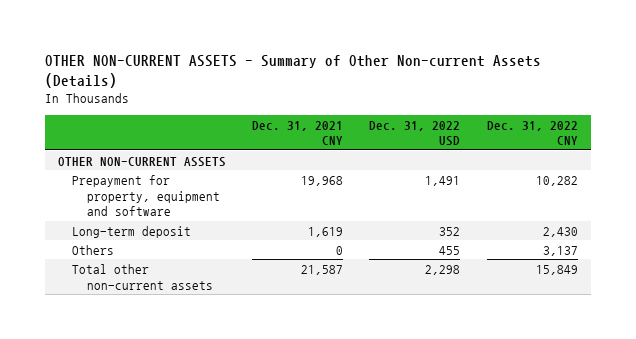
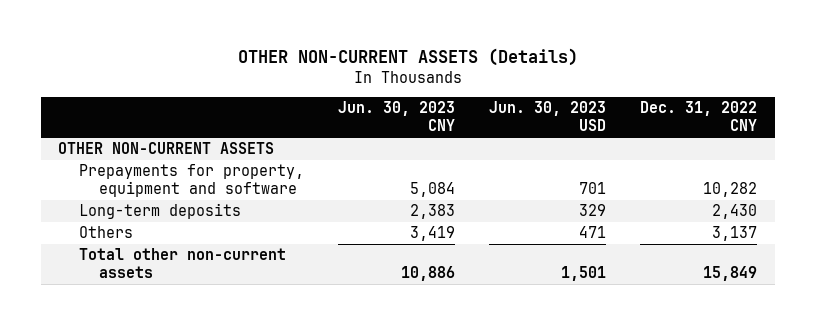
[44,54,541,88] OTHER NON-CURRENT ASSETS - Summary of Other Non-current Assets (Details) -> [237,48,578,67] OTHER NON-CURRENT ASSETS (Details)
[252,120,344,146] Dec. 31, 2021 CNY -> none
[369,120,461,147] Dec. 31, 2022 USD -> none
none -> [337,101,455,132] Jun. 30, 2023 CNY
none -> [489,101,607,132] Jun. 30, 2023 USD
[72,174,221,217] Prepayment for property, equipment and software -> [78,164,304,198] Prepayments for property, equipment and software
[72,225,192,238] Long-term deposit -> [78,203,241,220] Long-term deposits

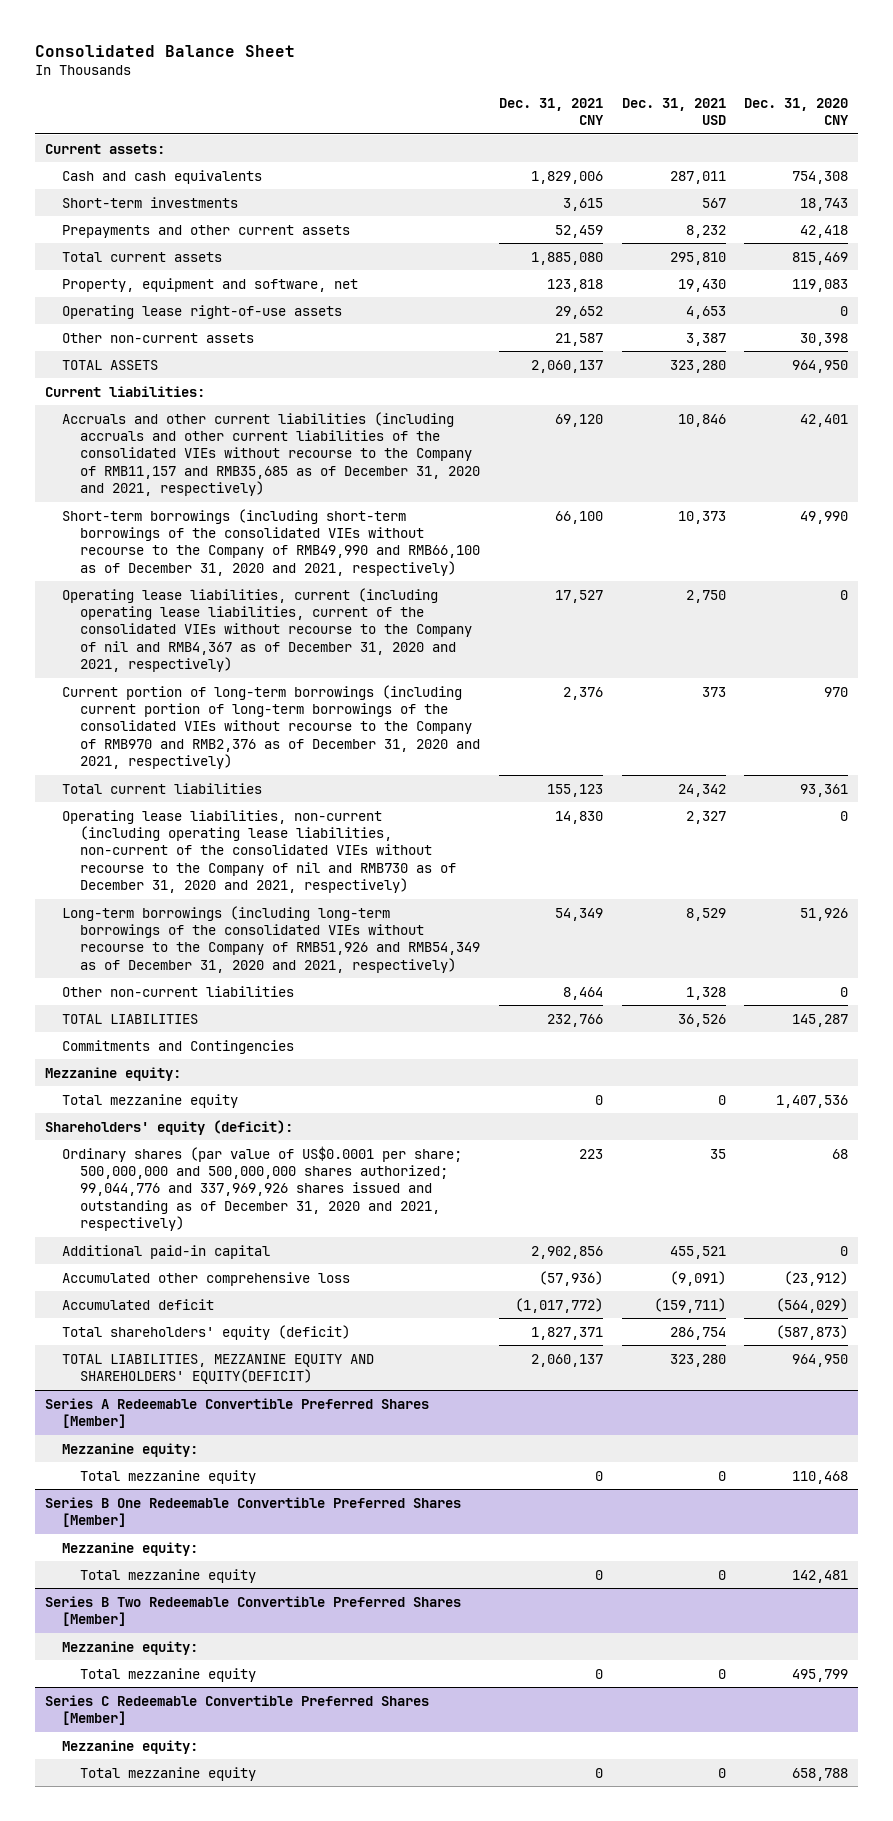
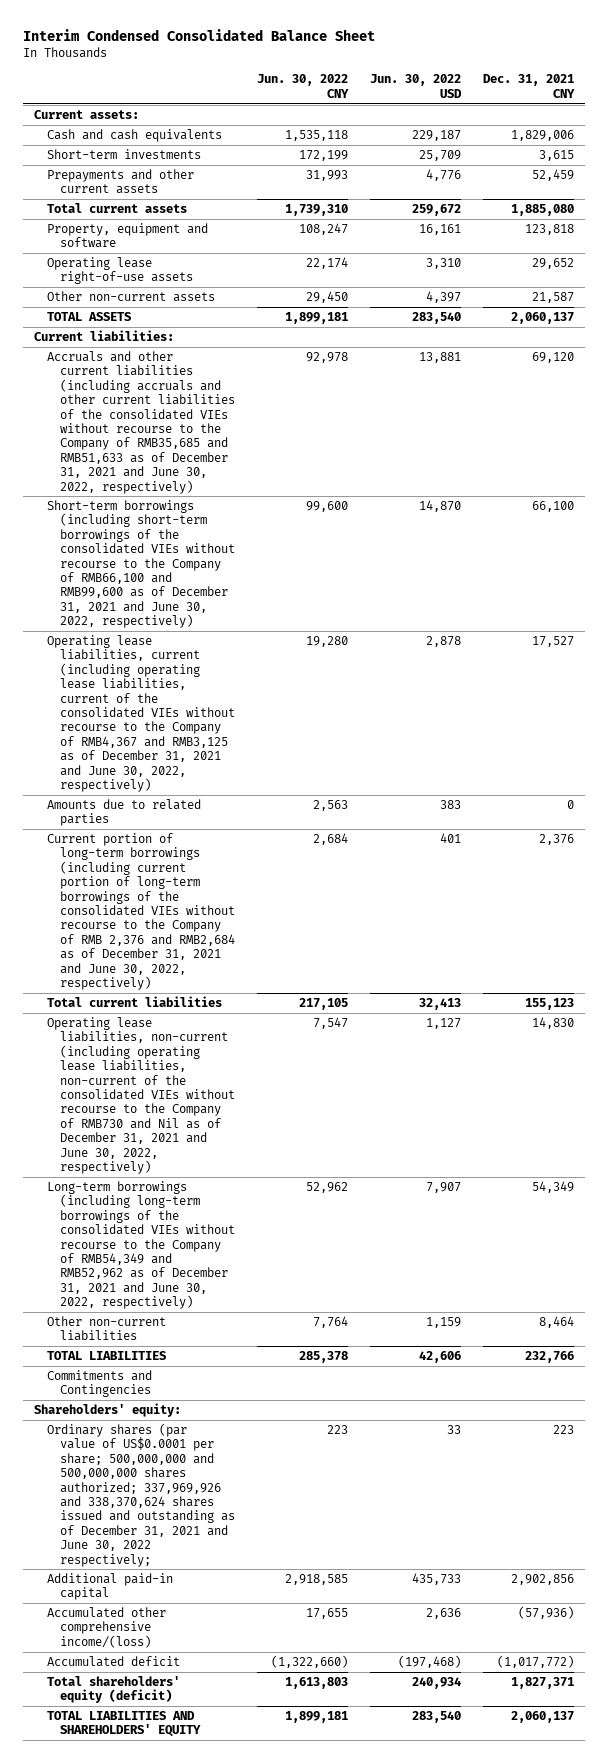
[35,44,296,57] Consolidated Balance Sheet -> [22,29,375,42] Interim Condensed Consolidated Balance Sheet
[621,97,726,126] Dec. 31, 2021 USD -> none
[744,97,850,126] Dec. 31, 2020 CNY -> none
none -> [257,74,350,98] Jun. 30, 2022 CNY
none -> [369,74,462,98] Jun. 30, 2022 USD
[62,277,359,292] Property, equipment and software, net -> [47,223,209,249] Property, equipment and software
[62,411,480,497] Accruals and other current liabilities (including accruals and other current liabilities of the consolidated VIEs without recourse to the Company of RMB11,157 and RMB35,685 as of December 31, 2020 and 2021, respectively) -> [47,351,236,494] Accruals and other current liabilities (including accruals and other current liabilities of the consolidated VIEs without recourse to the Company of RMB35,685 and RMB51,633 as of December 31, 2021 and June 30, 2022, respectively)
[62,508,480,576] Short-term borrowings (including short-term borrowings of the consolidated VIEs without recourse to the Company of RMB49,990 and RMB66,100 as of December 31, 2020 and 2021, respectively) -> [47,500,236,629] Short-term borrowings (including short-term borrowings of the consolidated VIEs without recourse to the Company of RMB66,100 and RMB99,600 as of December 31, 2021 and June 30, 2022, respectively)
[62,587,472,673] Operating lease liabilities, current (including operating lease liabilities, current of the consolidated VIEs without recourse to the Company of nil and RMB4,367 as of December 31, 2020 and 2021, respectively) -> [47,635,236,792] Operating lease liabilities, current (including operating lease liabilities, current of the consolidated VIEs without recourse to the Company of RMB4,367 and RMB3,125 as of December 31, 2021 and June 30, 2022, respectively)
none -> [47,799,202,827] Amounts due to related parties
[62,684,480,770] Current portion of long-term borrowings (including current portion of long-term borrowings of the consolidated VIEs without recourse to the Company of RMB970 and RMB2,376 as of December 31, 2020 and 2021, respectively) -> [47,833,236,990] Current portion of long-term borrowings (including current portion of long-term borrowings of the consolidated VIEs without recourse to the Company of RMB 2,376 and RMB2,684 as of December 31, 2021 and June 30, 2022, respectively)
[62,809,456,894] Operating lease liabilities, non-current (including operating lease liabilities, non-current of the consolidated VIEs without recourse to the Company of nil and RMB730 as of December 31, 2020 and 2021, respectively) -> [47,1017,236,1174] Operating lease liabilities, non-current (including operating lease liabilities, non-current of the consolidated VIEs without recourse to the Company of RMB730 and Nil as of December 31, 2021 and June 30, 2022, respectively)
[62,905,480,973] Long-term borrowings (including long-term borrowings of the consolidated VIEs without recourse to the Company of RMB51,926 and RMB54,349 as of December 31, 2020 and 2021, respectively) -> [47,1181,236,1310] Long-term borrowings (including long-term borrowings of the consolidated VIEs without recourse to the Company of RMB54,349 and RMB52,962 as of December 31, 2021 and June 30, 2022, respectively)
[44,1066,181,1081] Mezzanine equity: -> none
[62,1093,239,1108] Total mezzanine equity -> none
[44,1119,293,1135] Shareholders' equity (deficit): -> [33,1403,181,1418] Shareholders' equity:
[62,1145,463,1232] Ordinary shares (par value of US$0.0001 per share; 500,000,000 and 500,000,000 shares authorized; 99,044,776 and 337,969,926 shares issued and outstanding as of December 31, 2020 and 2021, respectively) -> [47,1423,236,1567] Ordinary shares (par value of US$0.0001 per share; 500,000,000 and 500,000,000 shares authorized; 337,969,926 and 338,370,624 shares issued and outstanding as of December 31, 2021 and June 30, 2022 respectively;
[62,1271,351,1286] Accumulated other comprehensive loss -> [47,1607,167,1648] Accumulated other comprehensive income/(loss)
[44,1397,429,1428] Series A Redeemable Convertible Preferred Shares [Member] -> none
[62,1442,199,1457] Mezzanine equity: -> none
[79,1469,256,1484] Total mezzanine equity -> none
[44,1496,461,1527] Series B One Redeemable Convertible Preferred Shares [Member] -> none
[62,1541,199,1556] Mezzanine equity: -> none
[79,1568,256,1583] Total mezzanine equity -> none
[44,1595,461,1626] Series B Two Redeemable Convertible Preferred Shares [Member] -> none
[62,1640,199,1655] Mezzanine equity: -> none
[79,1667,256,1682] Total mezzanine equity -> none
[44,1694,429,1725] Series C Redeemable Convertible Preferred Shares [Member] -> none
[62,1739,199,1754] Mezzanine equity: -> none
[79,1766,256,1781] Total mezzanine equity -> none
[62,1353,375,1384] TOTAL LIABILITIES, MEZZANINE EQUITY AND SHAREHOLDERS' EQUITY(DEFICIT) -> [47,1711,202,1738] TOTAL LIABILITIES AND SHAREHOLDERS' EQUITY

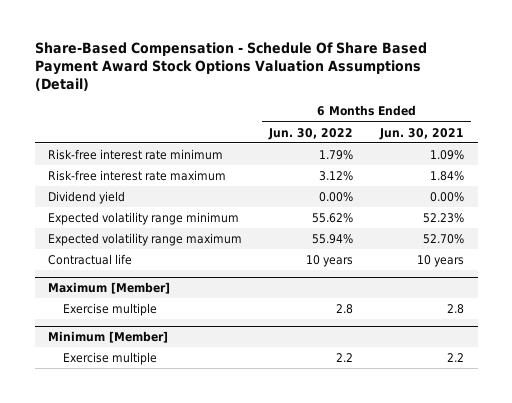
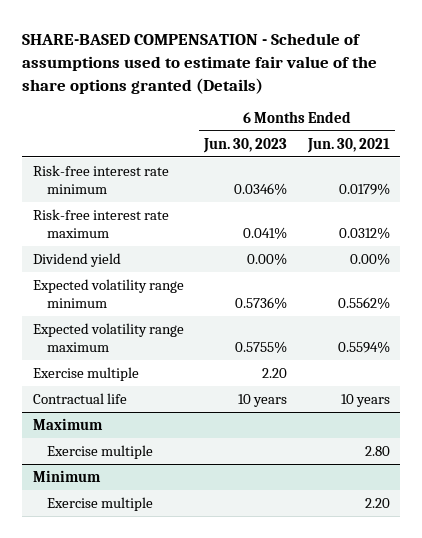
[34,41,427,91] Share-Based Compensation - Schedule Of Share Based Payment Award Stock Options Valuation Assumptions (Detail) -> [22,33,378,94] SHARE-BASED COMPENSATION - Schedule of assumptions used to estimate fair value of the share options granted (Details)
[268,127,354,140] Jun. 30, 2022 -> none
none -> [203,137,288,153] Jun. 30, 2023
[430,149,465,160] 1.09% -> [338,182,390,195] 0.0179%
[430,170,465,181] 1.84% -> [338,226,390,239] 0.0312%
[423,212,465,223] 52.23% -> [337,296,390,309] 0.5562%
[423,233,465,244] 52.70% -> [337,340,390,353] 0.5594%
none -> [32,366,139,381] Exercise multiple
[48,282,171,295] Maximum [Member] -> [32,417,103,430] Maximum
[447,303,465,314] 2.8 -> [364,445,390,456] 2.80
[48,331,169,344] Minimum [Member] -> [32,469,101,482] Minimum
[447,352,465,362] 2.2 -> [364,497,390,508] 2.20

